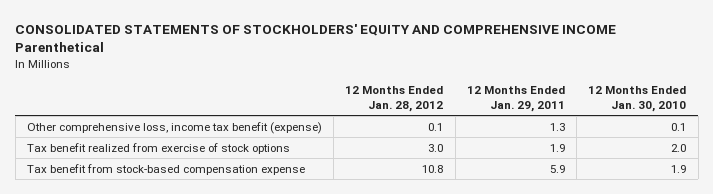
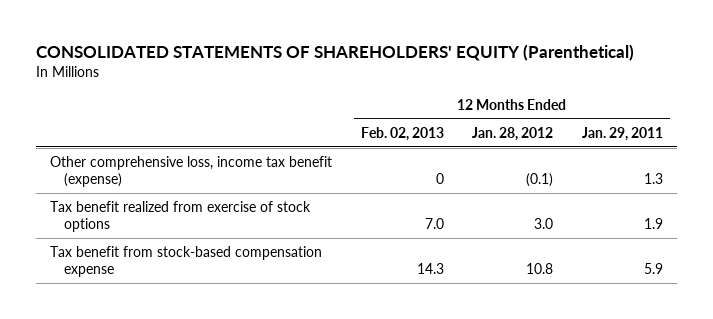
[15,23,617,52] CONSOLIDATED STATEMENTS OF STOCKHOLDERS' EQUITY AND COMPREHENSIVE INCOME Parenthetical -> [35,43,634,61] CONSOLIDATED STATEMENTS OF SHAREHOLDERS' EQUITY (Parenthetical)
[588,85,687,112] 12 Months Ended Jan. 30, 2010 -> none
none -> [360,126,444,141] Feb. 02, 2013
[428,122,444,131] 0.1 -> [526,173,554,188] (0.1)

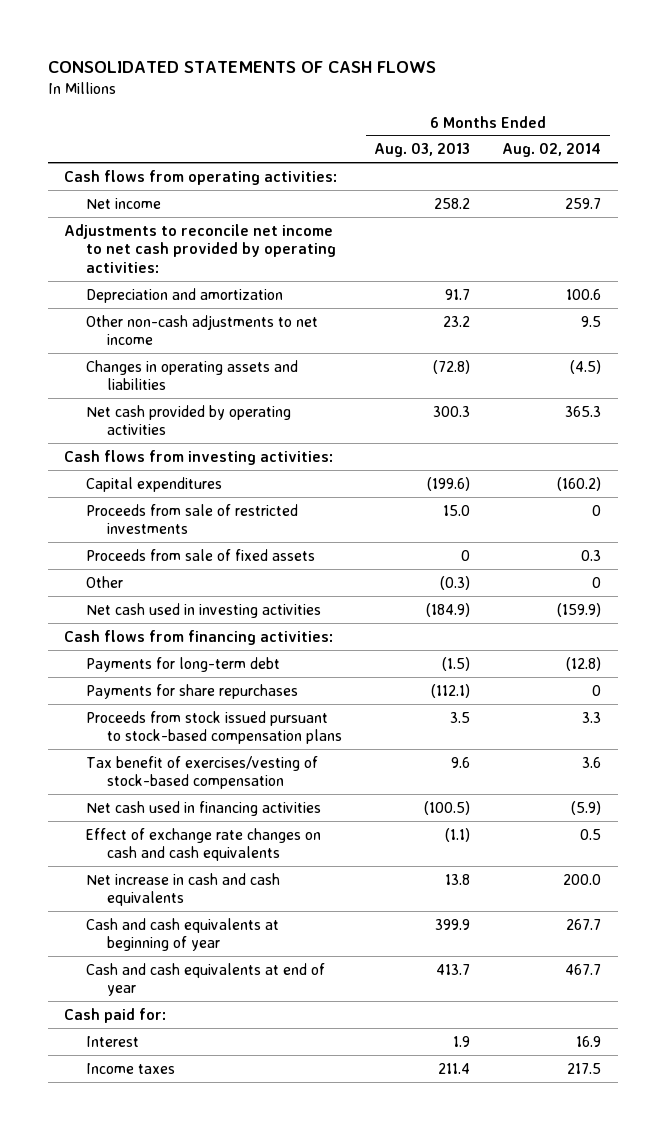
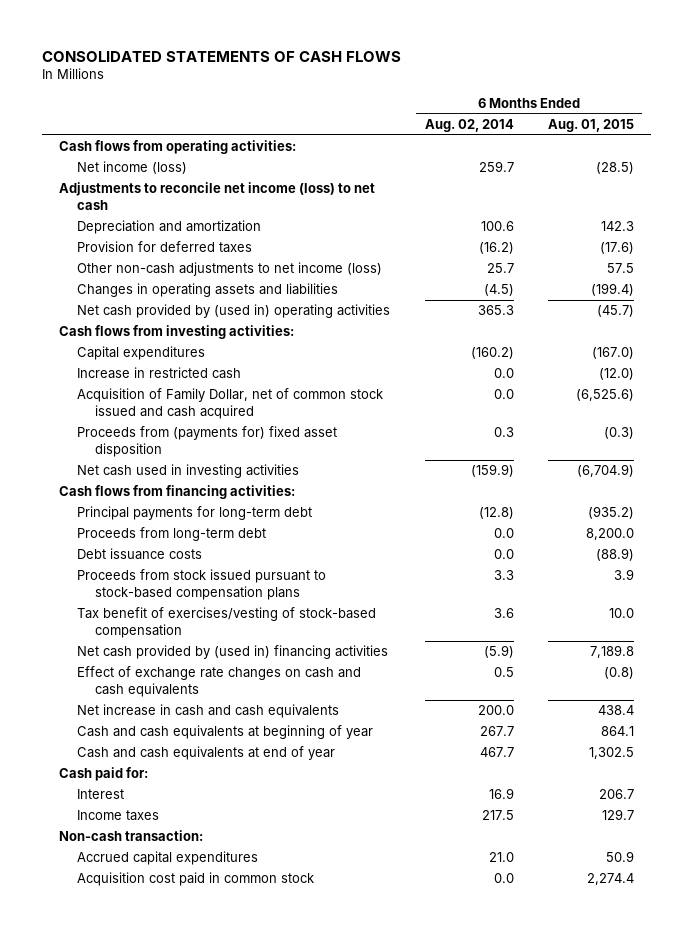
[374,143,471,158] Aug. 03, 2013 -> none
none -> [547,118,634,132] Aug. 01, 2015
[85,197,161,209] Net income -> [77,161,188,175] Net income (loss)
[64,223,336,274] Adjustments to reconcile net income to net cash provided by operating activities: -> [59,182,376,210] Adjustments to reconcile net income (loss) to net cash
none -> [77,241,253,254] Provision for deferred taxes
[85,314,318,346] Other non-cash adjustments to net income -> [77,262,383,277] Other non-cash adjustments to net income (loss)
[581,315,602,327] 9.5 -> [486,263,514,274] 25.7
[85,404,291,436] Net cash provided by operating activities -> [77,304,391,319] Net cash provided by (used in) operating activities
[85,503,298,535] Proceeds from sale of restricted investments -> none
[85,548,315,561] Proceeds from sale of fixed assets -> none
[85,575,123,588] Other -> none
none -> [77,367,242,380] Increase in restricted cash
none -> [77,388,384,419] Acquisition of Family Dollar, net of common stock issued and cash acquired
none -> [77,426,338,457] Proceeds from (payments for) fixed asset disposition
[85,683,298,699] Payments for share repurchases -> none
[85,656,280,672] Payments for long-term debt -> [77,506,313,521] Principal payments for long-term debt
none -> [77,527,267,542] Proceeds from long-term debt
none -> [77,548,203,561] Debt issuance costs
[85,800,321,816] Net cash used in financing activities -> [77,645,389,660] Net cash provided by (used in) financing activities
none -> [59,830,204,842] Non-cash transaction:
none -> [77,851,259,866] Accrued capital expenditures
none -> [77,872,315,887] Acquisition cost paid in common stock

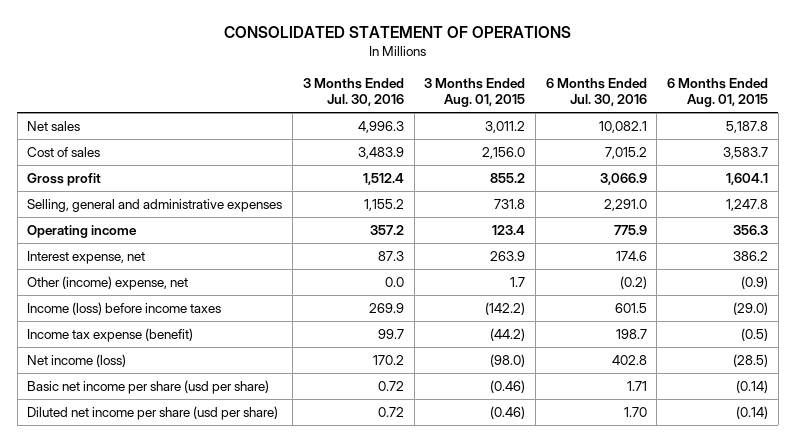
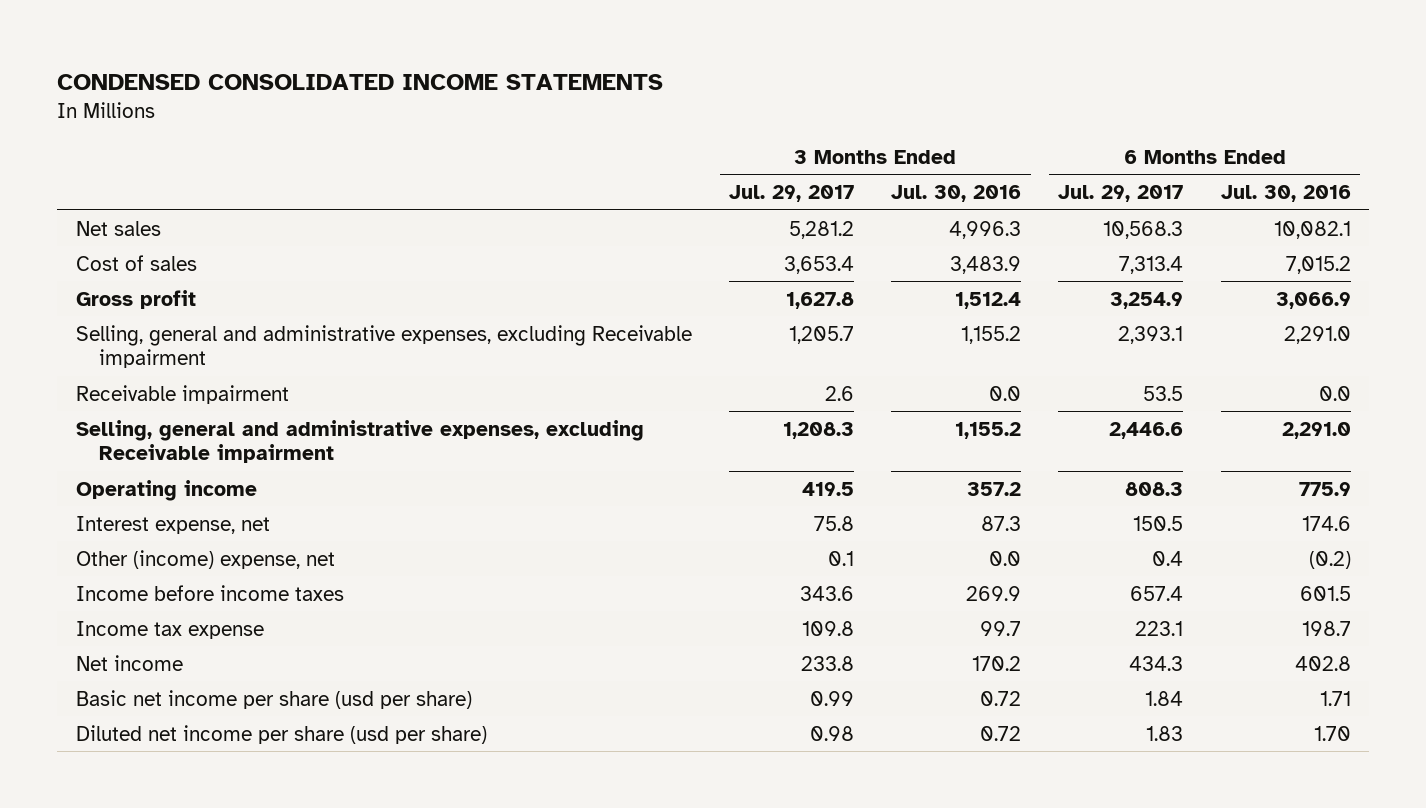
[223,25,571,38] CONSOLIDATED STATEMENT OF OPERATIONS -> [57,73,664,90] CONDENSED CONSOLIDATED INCOME STATEMENTS
[424,77,526,107] 3 Months Ended Aug. 01, 2015 -> none
[667,77,769,107] 6 Months Ended Aug. 01, 2015 -> none
none -> [729,185,855,203] Jul. 29, 2017
none -> [1058,185,1184,203] Jul. 29, 2017
none -> [75,324,692,369] Selling, general and administrative expenses, excluding Receivable impairment
none -> [75,384,289,404] Receivable impairment
[27,198,283,212] Selling, general and administrative expenses -> [75,419,644,464] Selling, general and administrative expenses, excluding Receivable impairment
[27,301,222,315] Income (loss) before income taxes -> [75,584,344,601] Income before income taxes
[27,327,194,342] Income tax expense (benefit) -> [75,620,264,639] Income tax expense
[27,353,127,367] Net income (loss) -> [75,654,183,671] Net income

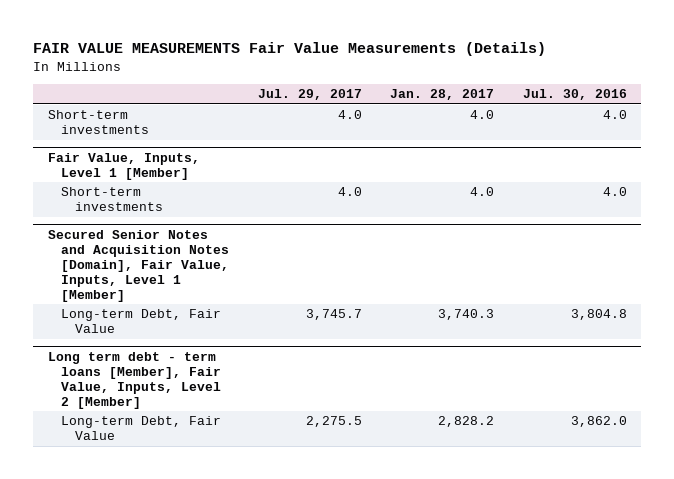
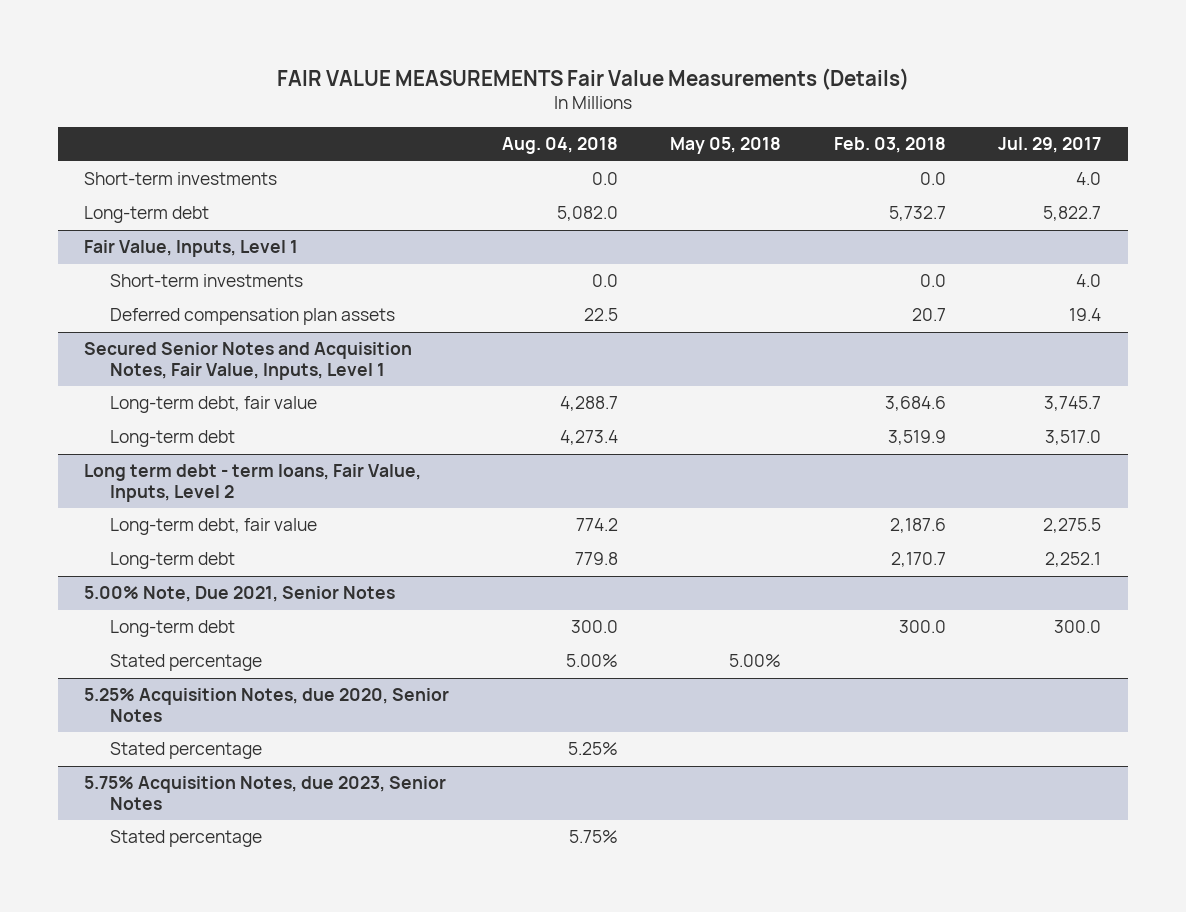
[390,89,495,101] Jan. 28, 2017 -> none
[522,89,627,101] Jul. 30, 2016 -> none
none -> [501,137,618,155] Aug. 04, 2018
none -> [670,137,782,155] May 05, 2018
none -> [833,137,946,154] Feb. 03, 2018
none -> [84,206,210,224] Long-term debt
[47,152,200,180] Fair Value, Inputs, Level 1 [Member] -> [84,240,299,258] Fair Value, Inputs, Level 1
none -> [109,308,395,326] Deferred compensation plan assets
[47,229,230,302] Secured Senior Notes and Acquisition Notes [Domain], Fair Value, Inputs, Level 1 [Member] -> [84,342,413,380] Secured Senior Notes and Acquisition Notes, Fair Value, Inputs, Level 1
[61,309,222,334] Long-term Debt, Fair Value -> [109,396,317,414] Long-term debt, fair value
none -> [109,430,235,448] Long-term debt
[47,351,222,409] Long term debt - term loans [Member], Fair Value, Inputs, Level 2 [Member] -> [84,464,422,502] Long term debt - term loans, Fair Value, Inputs, Level 2
[61,416,222,441] Long-term Debt, Fair Value -> [109,518,317,536] Long-term debt, fair value
none -> [109,552,235,570] Long-term debt
none -> [84,586,396,603] 5.00% Note, Due 2021, Senior Notes
none -> [109,620,235,638] Long-term debt
none -> [109,654,262,672] Stated percentage
none -> [84,688,450,722] 5.25% Acquisition Notes, due 2020, Senior Notes
none -> [109,742,262,760] Stated percentage
none -> [84,776,447,810] 5.75% Acquisition Notes, due 2023, Senior Notes
none -> [109,830,262,848] Stated percentage

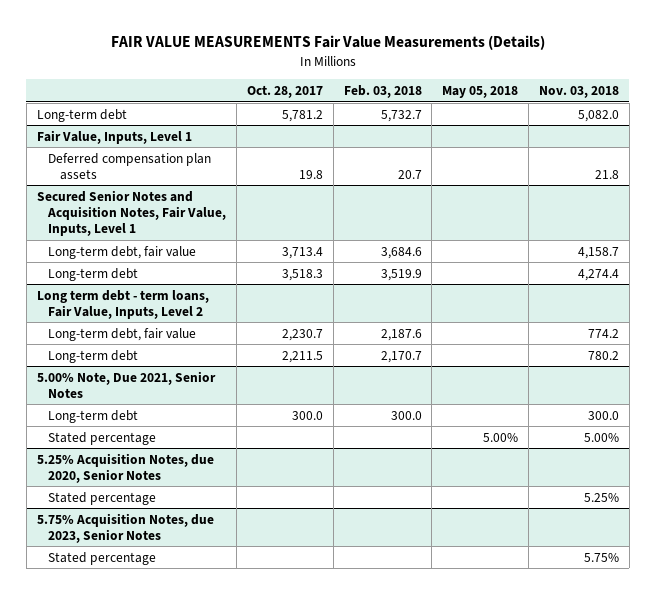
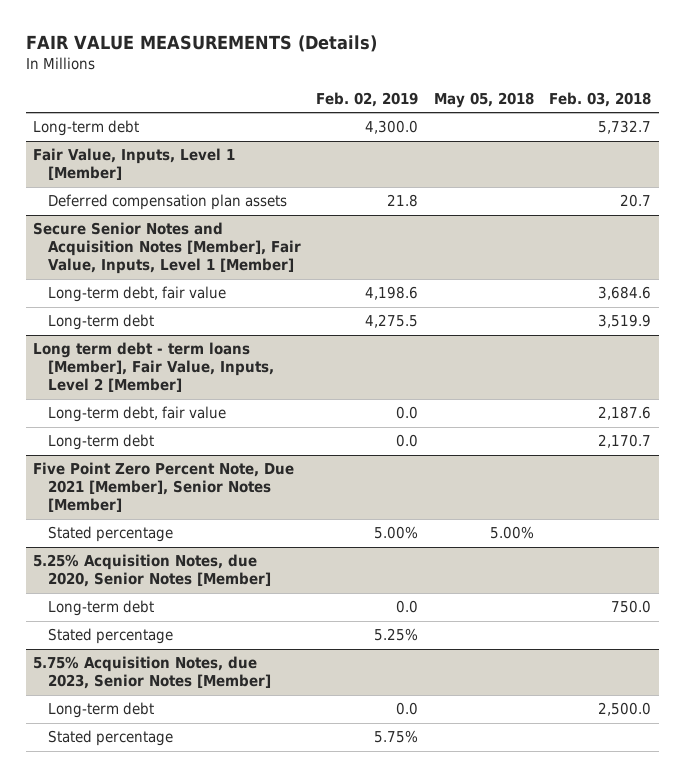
[110,35,545,51] FAIR VALUE MEASUREMENTS Fair Value Measurements (Details) -> [25,35,377,53] FAIR VALUE MEASUREMENTS (Details)
[246,84,323,98] Oct. 28, 2017 -> none
[539,85,620,98] Nov. 03, 2018 -> none
none -> [316,91,419,107] Feb. 02, 2019
[36,129,192,144] Fair Value, Inputs, Level 1 -> [33,148,236,181] Fair Value, Inputs, Level 1 [Member]
[36,189,227,236] Secured Senior Notes and Acquisition Notes, Fair Value, Inputs, Level 1 -> [33,222,302,275] Secure Senior Notes and Acquisition Notes [Member], Fair Value, Inputs, Level 1 [Member]
[36,289,209,319] Long term debt - term loans, Fair Value, Inputs, Level 2 -> [33,342,275,393] Long term debt - term loans [Member], Fair Value, Inputs, Level 2 [Member]
[36,370,216,398] 5.00% Note, Due 2021, Senior Notes -> none
[48,409,139,423] Long-term debt -> none
none -> [33,462,295,513] Five Point Zero Percent Note, Due 2021 [Member], Senior Notes [Member]
[36,452,214,483] 5.25% Acquisition Notes, due 2020, Senior Notes -> [33,554,272,588] 5.25% Acquisition Notes, due 2020, Senior Notes [Member]
none -> [48,600,155,617] Long-term debt
[36,512,214,543] 5.75% Acquisition Notes, due 2023, Senior Notes -> [33,656,272,690] 5.75% Acquisition Notes, due 2023, Senior Notes [Member]
none -> [48,702,155,719] Long-term debt

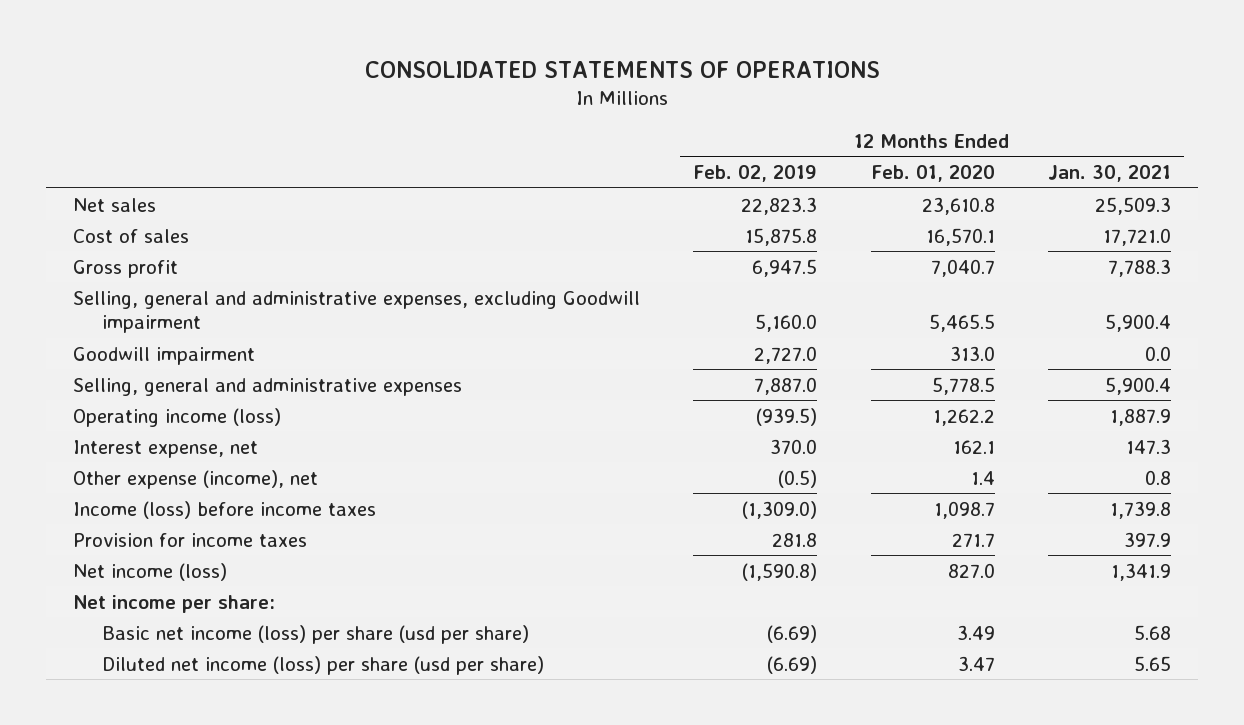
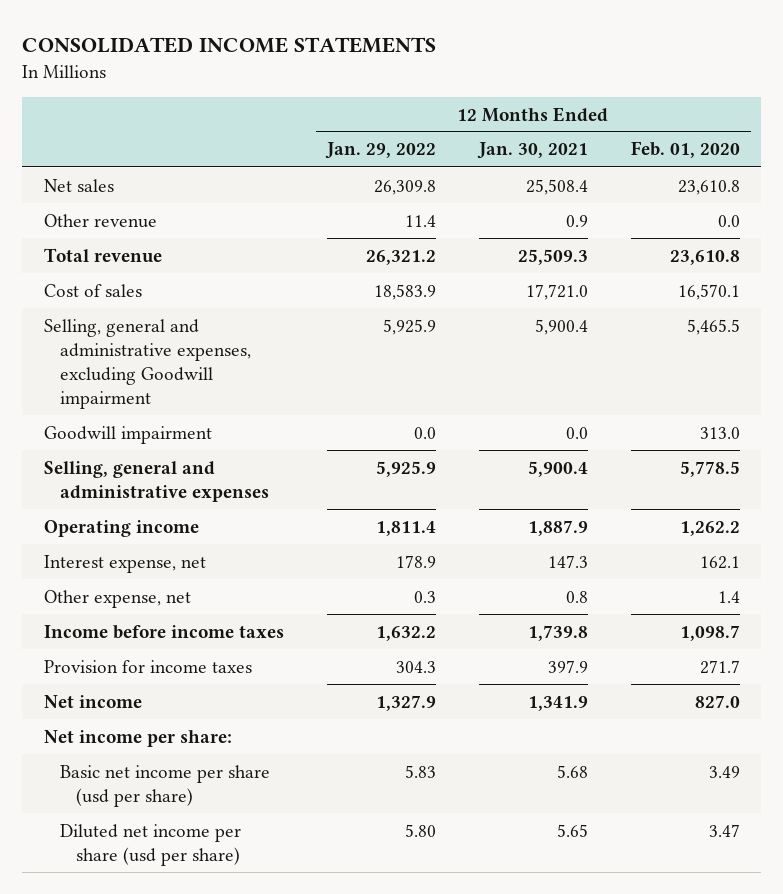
[364,60,880,78] CONSOLIDATED STATEMENTS OF OPERATIONS -> [22,37,437,54] CONSOLIDATED INCOME STATEMENTS
[693,165,818,183] Feb. 02, 2019 -> none
none -> [324,142,436,160] Jan. 29, 2022
[1094,196,1171,215] 25,509.3 -> [525,178,588,195] 25,508.4
none -> [43,213,157,228] Other revenue
none -> [43,247,162,263] Total revenue
[72,259,178,278] Gross profit -> none
[72,407,281,427] Operating income (loss) -> [43,519,199,537] Operating income
[72,469,318,489] Other expense (income), net -> [43,589,191,608] Other expense, net
[72,500,376,519] Income (loss) before income taxes -> [43,624,284,639] Income before income taxes
[72,562,227,581] Net income (loss) -> [43,694,142,708] Net income
[102,624,530,644] Basic net income (loss) per share (usd per share) -> [60,764,271,807] Basic net income per share (usd per share)
[102,655,545,675] Diluted net income (loss) per share (usd per share) -> [60,823,242,866] Diluted net income per share (usd per share)

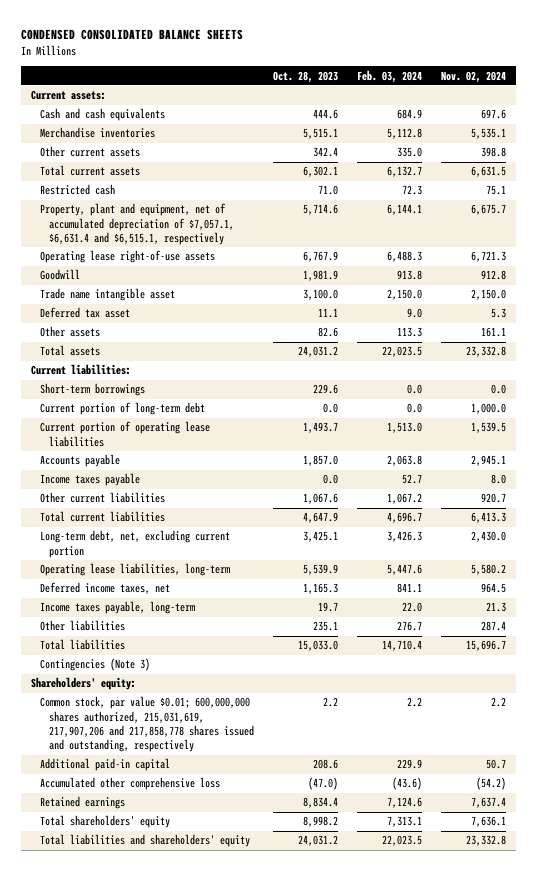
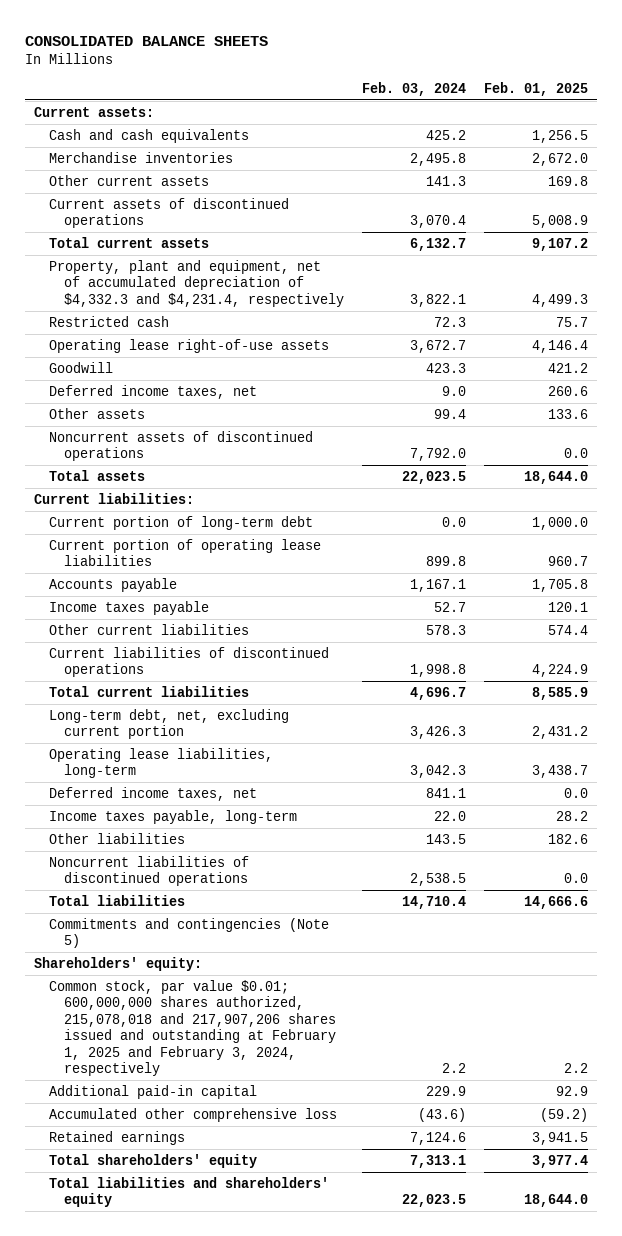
[21,29,244,41] CONDENSED CONSOLIDATED BALANCE SHEETS -> [25,35,269,46] CONSOLIDATED BALANCE SHEETS
[273,70,339,83] Oct. 28, 2023 -> none
[441,70,507,83] Nov. 02, 2024 -> none
none -> [483,81,588,96] Feb. 01, 2025
[397,109,423,120] 684.9 -> [426,129,467,140] 425.2
[387,128,423,140] 5,112.8 -> [410,152,467,166] 2,495.8
[397,147,423,158] 335.0 -> [426,175,467,186] 141.3
none -> [49,197,290,229] Current assets of discontinued operations
none -> [49,259,345,307] Property, plant and equipment, net of accumulated depreciation of $4,332.3 and $4,231.4, respectively
[40,203,235,245] Property, plant and equipment, net of accumulated depreciation of $7,057.1, $6,631.4 and $6,515.1, respectively -> none
[40,288,176,302] Trade name intangible asset -> none
[387,251,423,263] 6,488.3 -> [410,339,467,353] 3,672.7
[397,270,423,281] 913.8 -> [426,362,467,373] 423.3
[40,307,131,319] Deferred tax asset -> [49,384,258,399] Deferred income taxes, net
[397,327,423,338] 113.3 -> [434,408,467,419] 99.4
none -> [49,430,314,462] Noncurrent assets of discontinued operations
[40,383,146,397] Short-term borrowings -> none
[387,422,423,434] 1,513.0 -> [426,556,467,567] 899.8
[387,455,423,467] 2,063.8 -> [410,578,467,592] 1,167.1
[387,493,423,505] 1,067.2 -> [426,624,467,635] 578.3
none -> [49,646,330,678] Current liabilities of discontinued operations
[387,564,423,576] 5,447.6 -> [410,765,467,779] 3,042.3
[397,621,423,632] 276.7 -> [426,833,467,844] 143.5
none -> [49,855,250,887] Noncurrent liabilities of discontinued operations
[40,658,151,672] Contingencies (Note 3) -> [49,917,330,949] Commitments and contingencies (Note 5)
[40,696,255,753] Common stock, par value $0.01; 600,000,000 shares authorized, 215,031,619, 217,907,206 and 217,858,778 shares issued and outstanding, respectively -> [49,979,337,1077] Common stock, par value $0.01; 600,000,000 shares authorized, 215,078,018 and 217,907,206 shares issued and outstanding at February 1, 2025 and February 3, 2024, respectively

